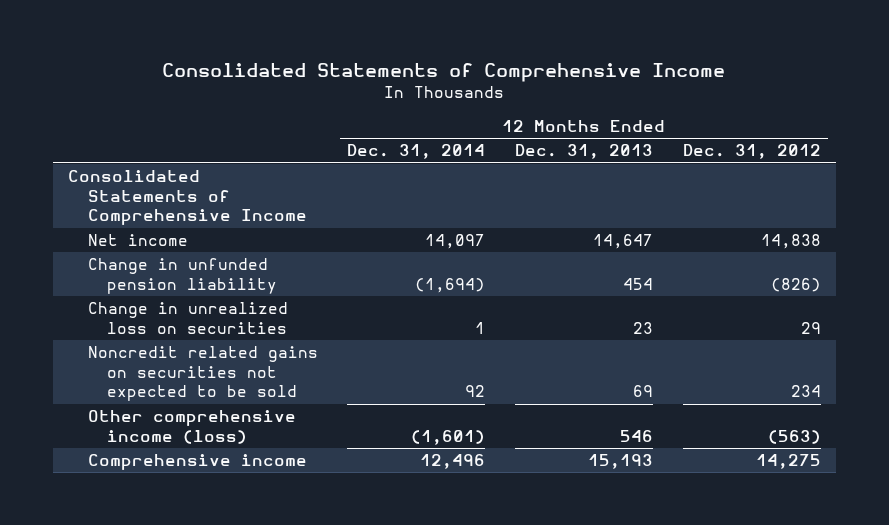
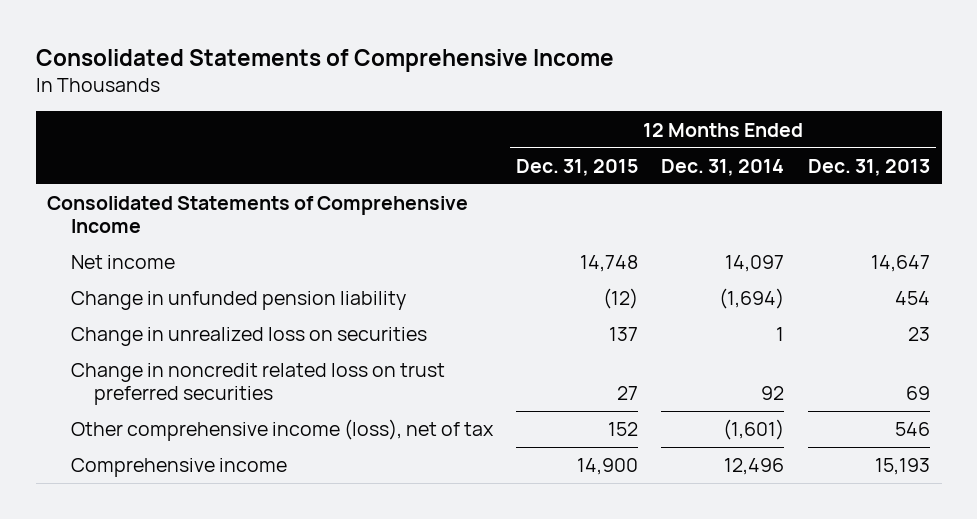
[682,144,821,160] Dec. 31, 2012 -> none
none -> [516,158,639,176] Dec. 31, 2015
[87,346,318,402] Noncredit related gains on securities not expected to be sold -> [70,363,445,406] Change in noncredit related loss on trust preferred securities
[87,410,296,444] Other comprehensive income (loss) -> [70,419,494,442] Other comprehensive income (loss), net of tax

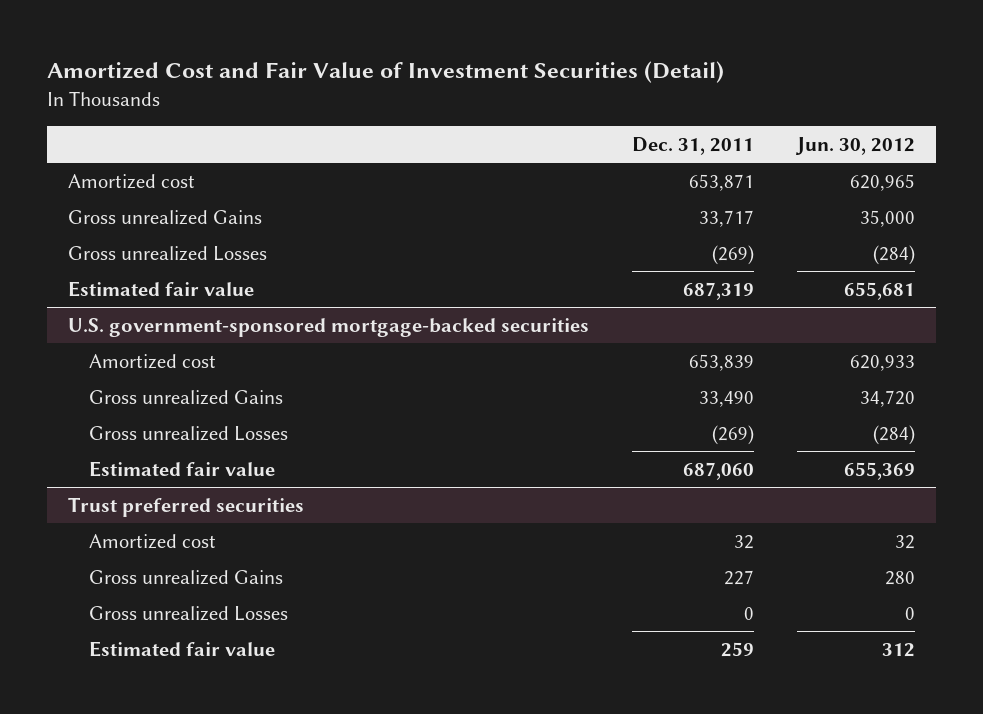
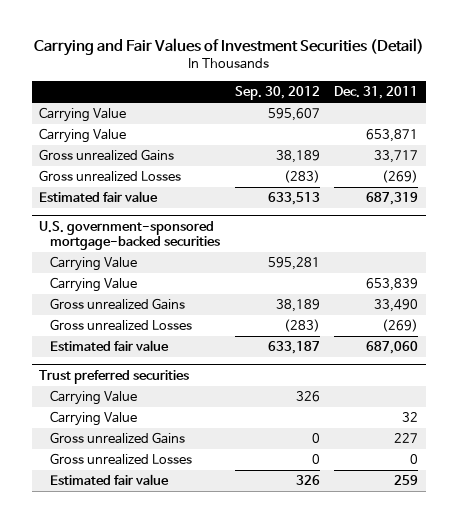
[46,61,724,84] Amortized Cost and Fair Value of Investment Securities (Detail) -> [33,38,424,57] Carrying and Fair Values of Investment Securities (Detail)
[794,136,915,155] Jun. 30, 2012 -> none
none -> [234,85,320,100] Sep. 30, 2012
none -> [39,107,127,123] Carrying Value
[68,173,196,189] Amortized cost -> [39,128,127,144] Carrying Value
none -> [49,256,137,272] Carrying Value
[89,353,217,369] Amortized cost -> [49,277,137,293] Carrying Value
[89,533,217,549] Amortized cost -> none
none -> [49,390,137,406] Carrying Value
none -> [49,411,137,427] Carrying Value

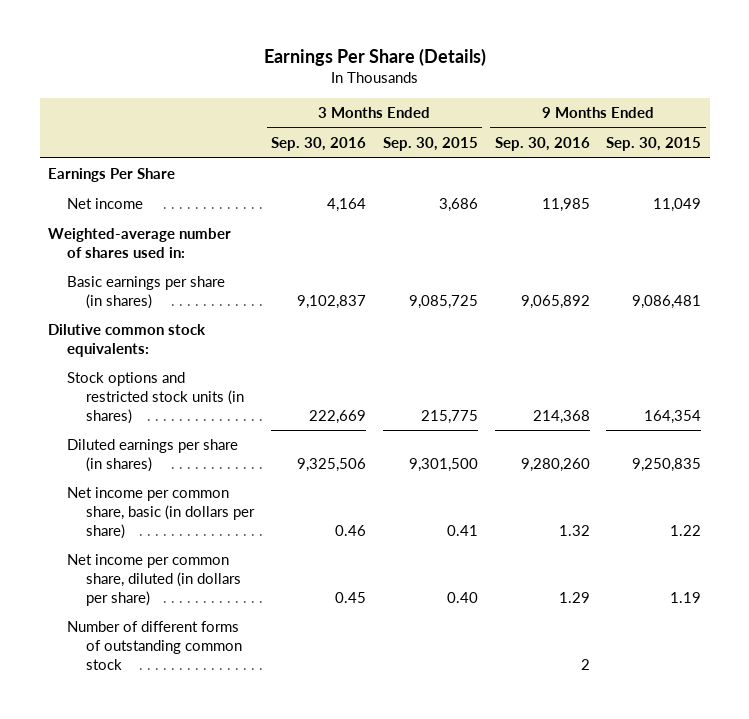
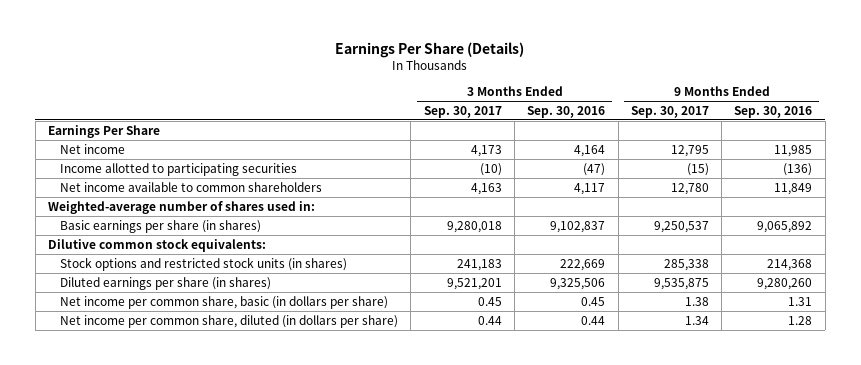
[382,137,478,152] Sep. 30, 2015 -> none
[606,137,702,152] Sep. 30, 2015 -> none
none -> [423,105,502,118] Sep. 30, 2017
none -> [630,105,709,118] Sep. 30, 2017
none -> [60,162,298,176] Income allotted to participating securities
none -> [60,181,323,192] Net income available to common shareholders
[67,621,243,670] Number of different forms of outstanding common stock -> none
[334,524,366,536] 0.46 -> [581,296,606,306] 0.45
[558,524,590,536] 1.32 -> [788,296,813,306] 1.31
[334,591,366,603] 0.45 -> [581,315,606,325] 0.44
[558,591,590,603] 1.29 -> [788,315,813,325] 1.28

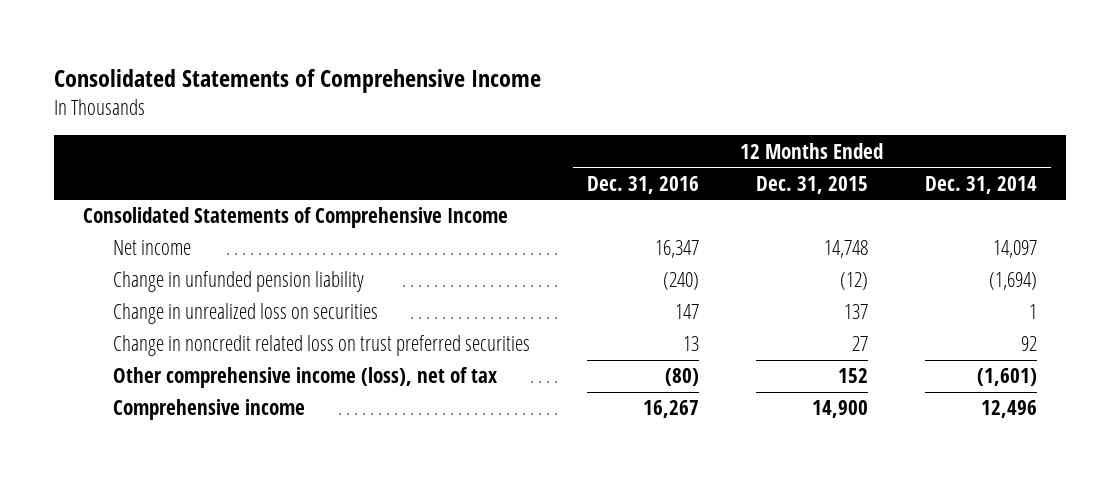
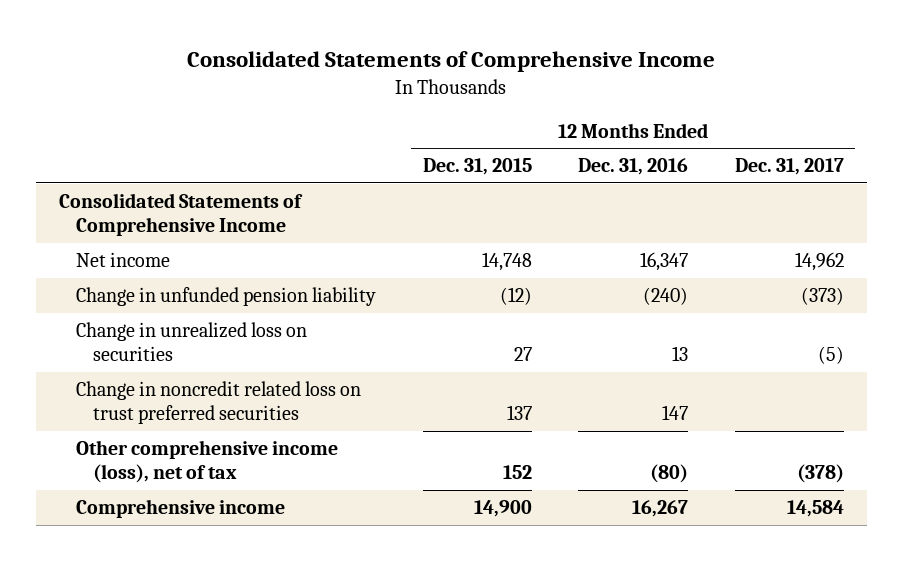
[925,175,1038,194] Dec. 31, 2014 -> none
none -> [734,158,844,176] Dec. 31, 2017
[674,304,699,320] 147 -> [672,346,689,362] 13
[843,304,868,320] 137 -> [513,347,532,362] 27
[682,336,699,352] 13 -> [662,405,689,421] 147
[851,336,868,352] 27 -> [506,405,532,421] 137

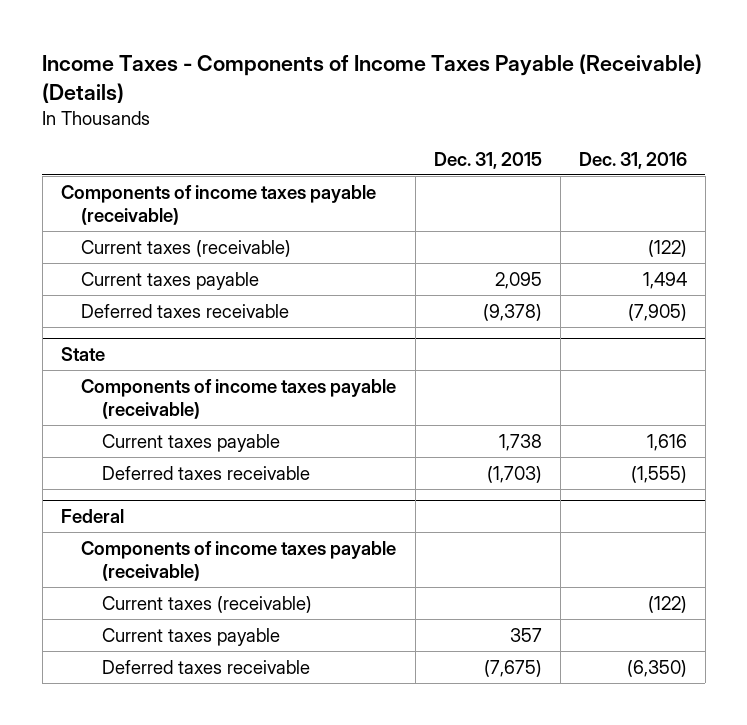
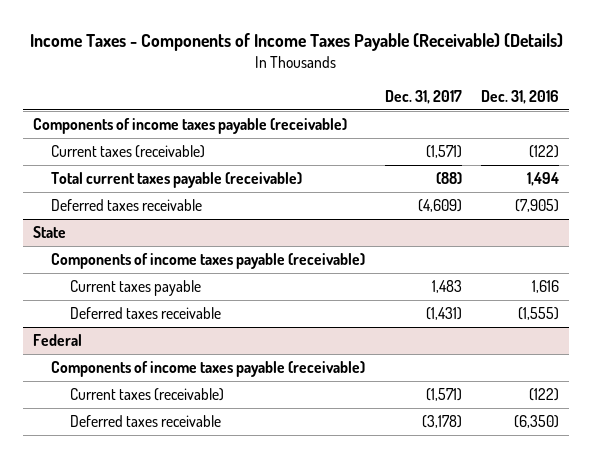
[433,151,542,169] Dec. 31, 2015 -> none
none -> [384,90,462,105] Dec. 31, 2017
[81,271,260,290] Current taxes payable -> [51,172,303,189] Total current taxes payable (receivable)
[102,627,281,646] Current taxes payable -> none

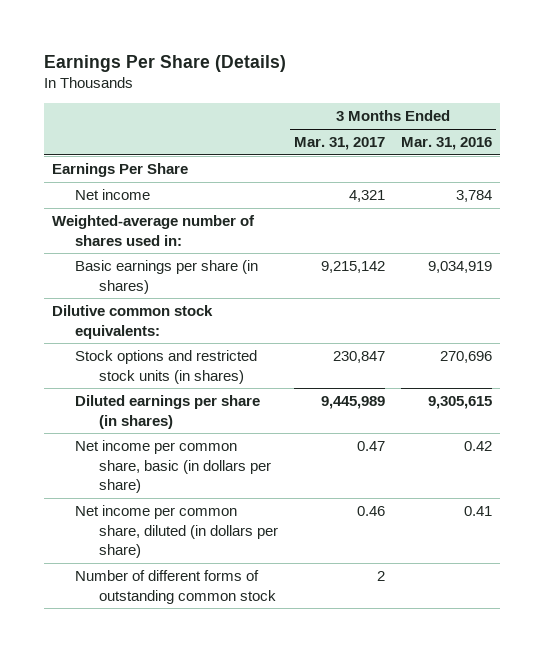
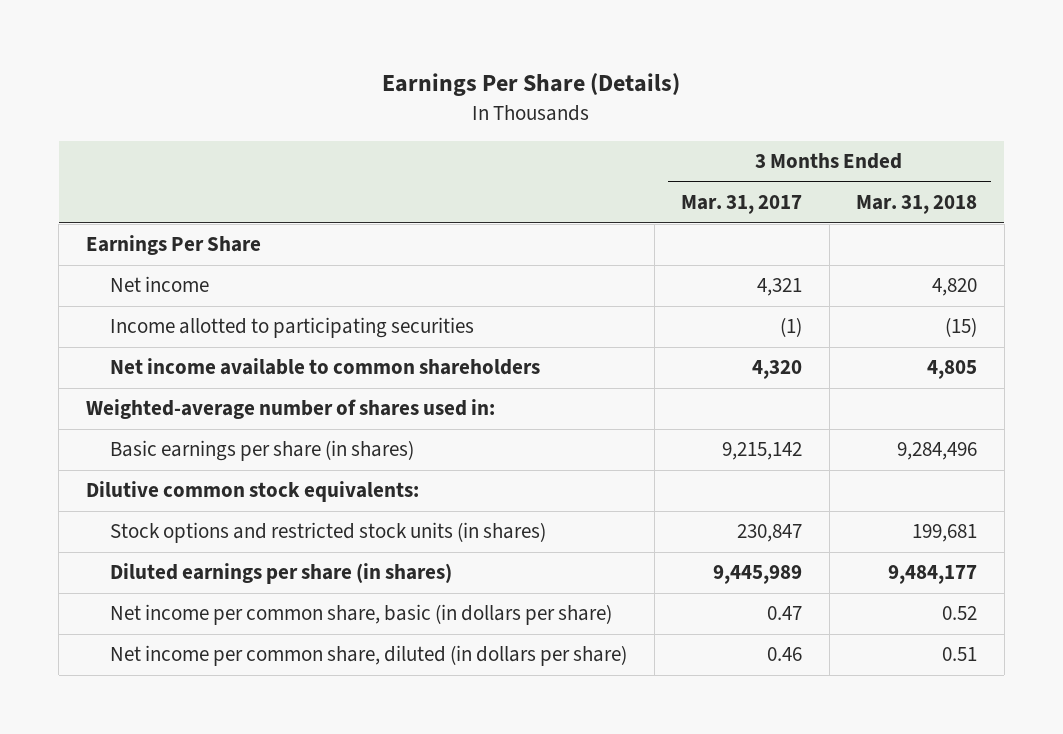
[400,137,492,151] Mar. 31, 2016 -> none
none -> [856,195,978,215] Mar. 31, 2018
none -> [110,317,475,339] Income allotted to participating securities
none -> [110,358,541,376] Net income available to common shareholders
[75,570,276,604] Number of different forms of outstanding common stock -> none

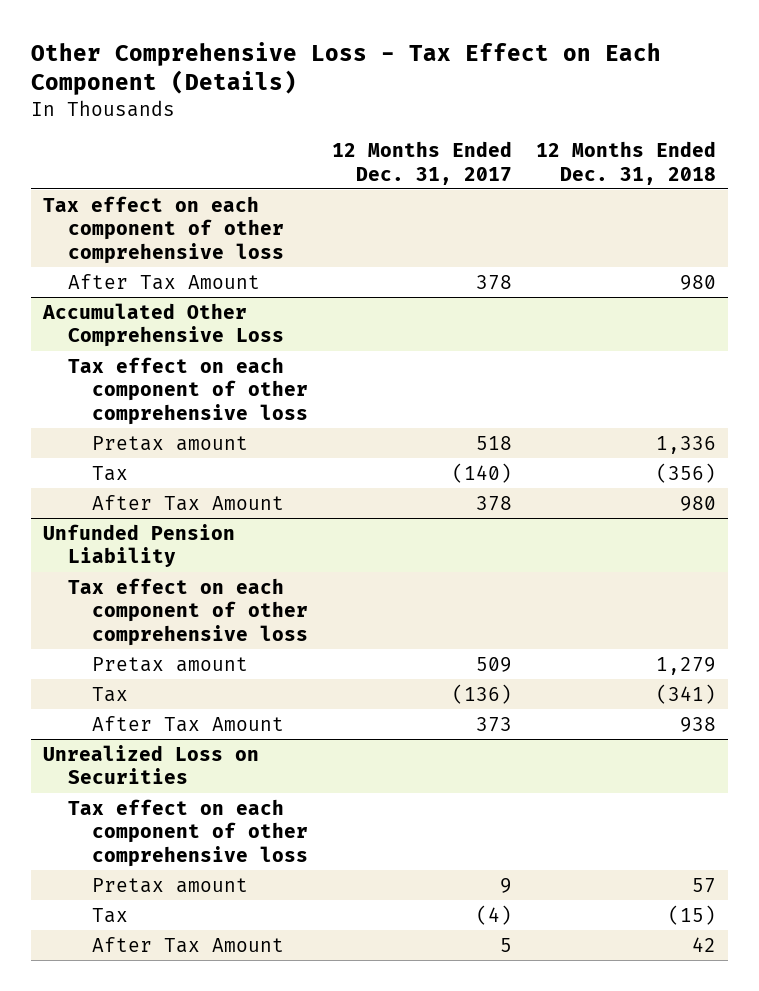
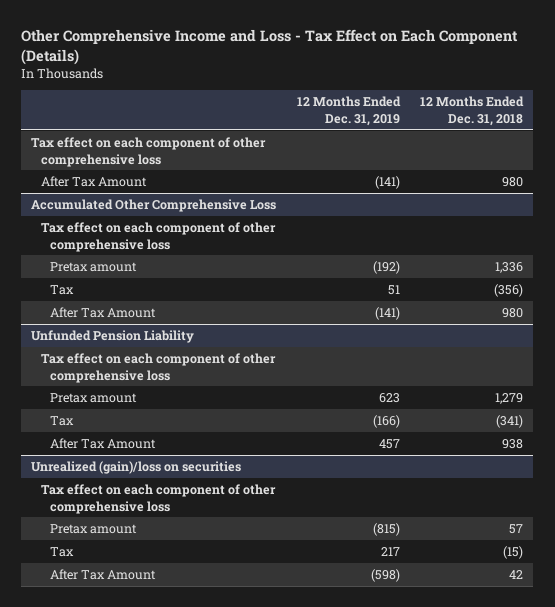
[30,41,661,96] Other Comprehensive Loss - Tax Effect on Each Component (Details) -> [21,28,519,65] Other Comprehensive Income and Loss - Tax Effect on Each Component (Details)
[332,141,513,185] 12 Months Ended Dec. 31, 2017 -> none
none -> [296,96,401,126] 12 Months Ended Dec. 31, 2019
[42,744,259,785] Unrealized Loss on Securities -> [31,461,242,475] Unrealized (gain)/loss on securities

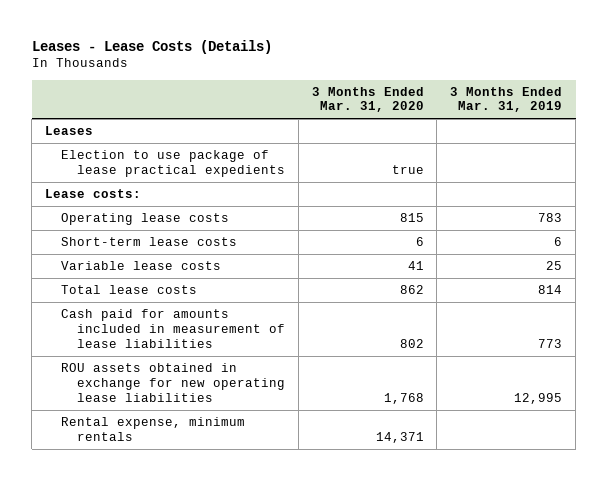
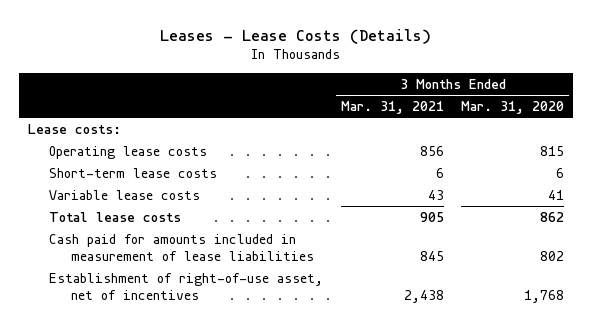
[450,86,563,113] 3 Months Ended Mar. 31, 2019 -> none
none -> [340,101,444,115] Mar. 31, 2021
[44,125,93,135] Leases -> none
[60,149,286,177] Election to use package of lease practical expedients -> none
[60,416,245,441] Rental expense, minimum rentals -> none
[60,362,286,402] ROU assets obtained in exchange for new operating lease liabilities -> [49,272,324,300] Establishment of right-of-use asset, net of incentives

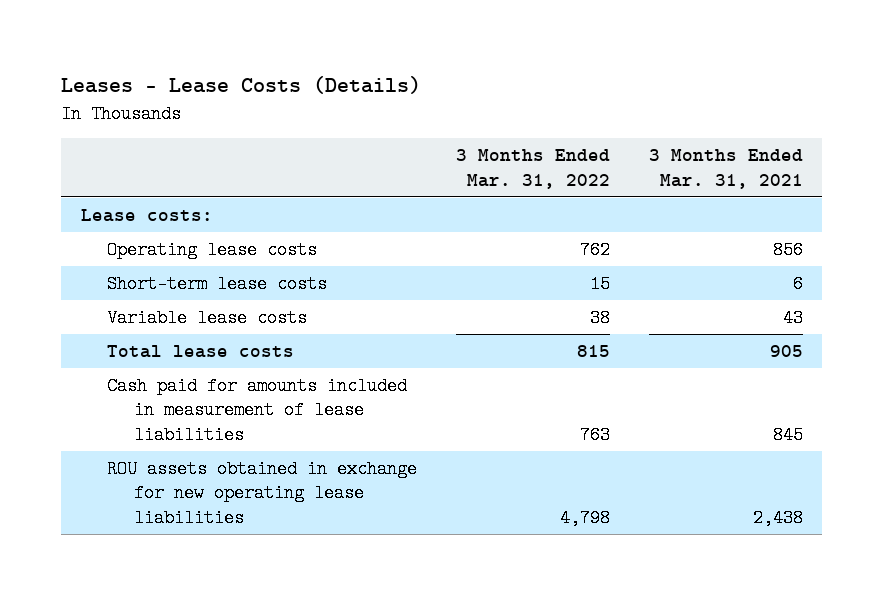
[461,101,565,115] Mar. 31, 2020 -> none
none -> [456,149,611,189] 3 Months Ended Mar. 31, 2022
[49,272,324,300] Establishment of right-of-use asset, net of incentives -> [107,459,418,528] ROU assets obtained in exchange for new operating lease liabilities

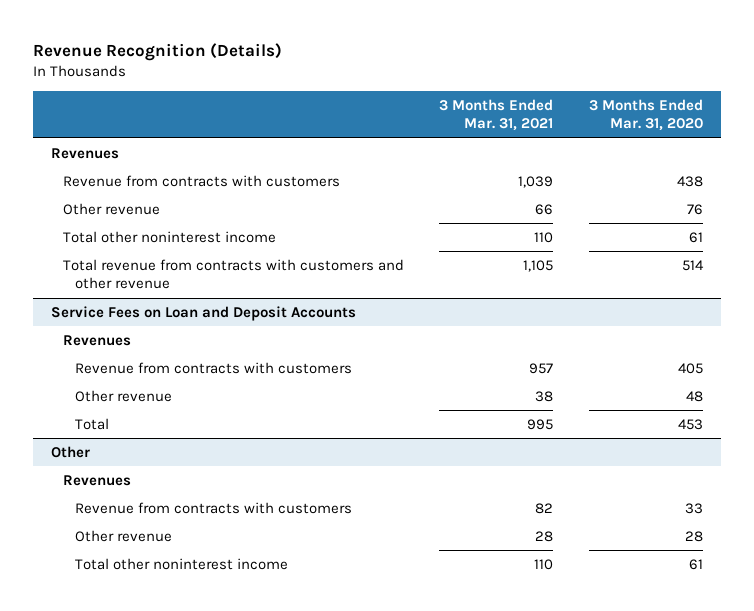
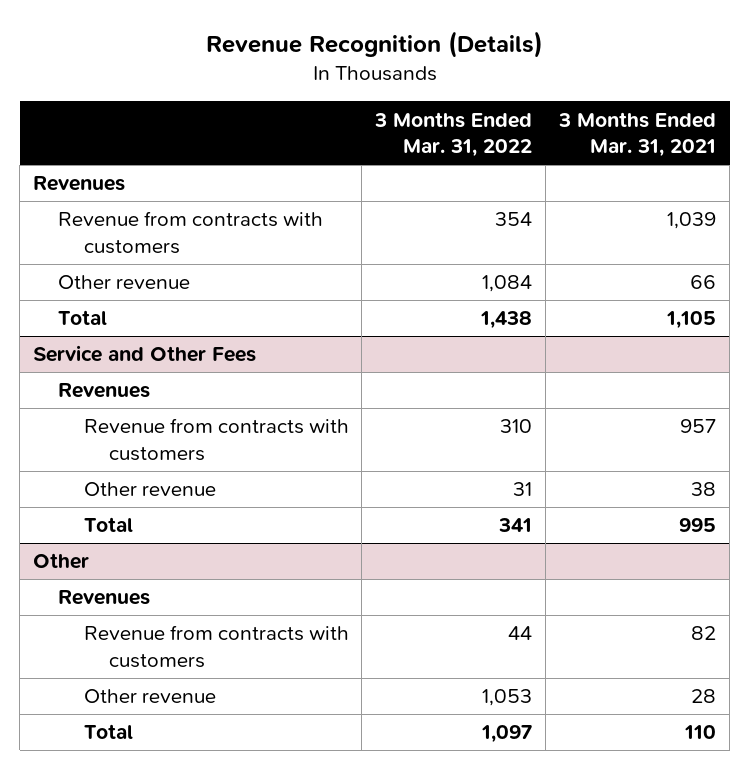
[588,98,703,132] 3 Months Ended Mar. 31, 2020 -> none
none -> [374,111,533,158] 3 Months Ended Mar. 31, 2022
[62,230,276,243] Total other noninterest income -> none
[62,258,404,290] Total revenue from contracts with customers and other revenue -> [58,310,108,326] Total
[50,305,356,321] Service Fees on Loan and Deposit Accounts -> [32,345,256,363] Service and Other Fees
[75,557,289,570] Total other noninterest income -> none
none -> [83,724,133,740] Total

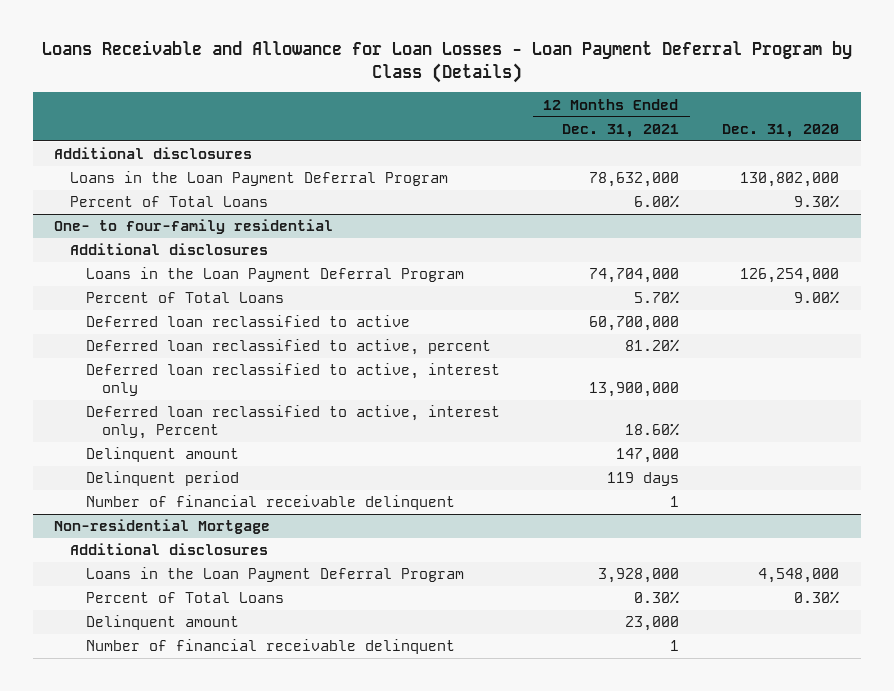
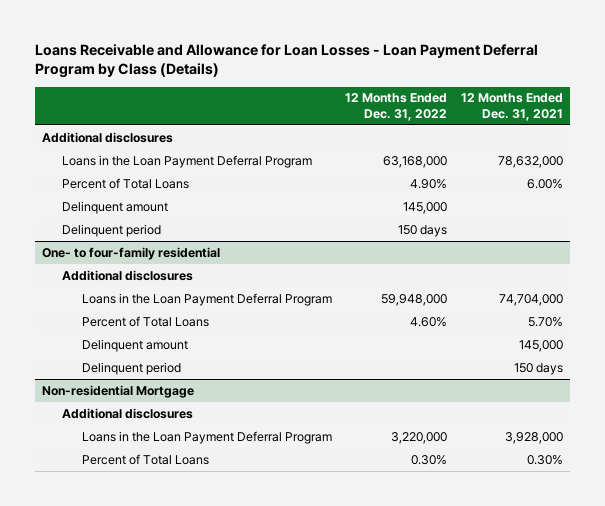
[722,123,840,138] Dec. 31, 2020 -> none
none -> [345,93,448,121] 12 Months Ended Dec. 31, 2022
none -> [62,200,169,214] Delinquent amount
none -> [62,223,162,237] Delinquent period
[86,315,411,328] Deferred loan reclassified to active -> none
[86,339,492,356] Deferred loan reclassified to active, percent -> none
[86,363,501,397] Deferred loan reclassified to active, interest only -> none
[86,405,501,440] Deferred loan reclassified to active, interest only, Percent -> none
[86,495,456,511] Number of financial receivable delinquent -> none
[615,448,679,464] 147,000 -> [519,339,564,352] 145,000
[606,472,679,487] 119 days -> [514,362,564,375] 150 days
[86,615,240,631] Delinquent amount -> none
[86,639,456,655] Number of financial receivable delinquent -> none

